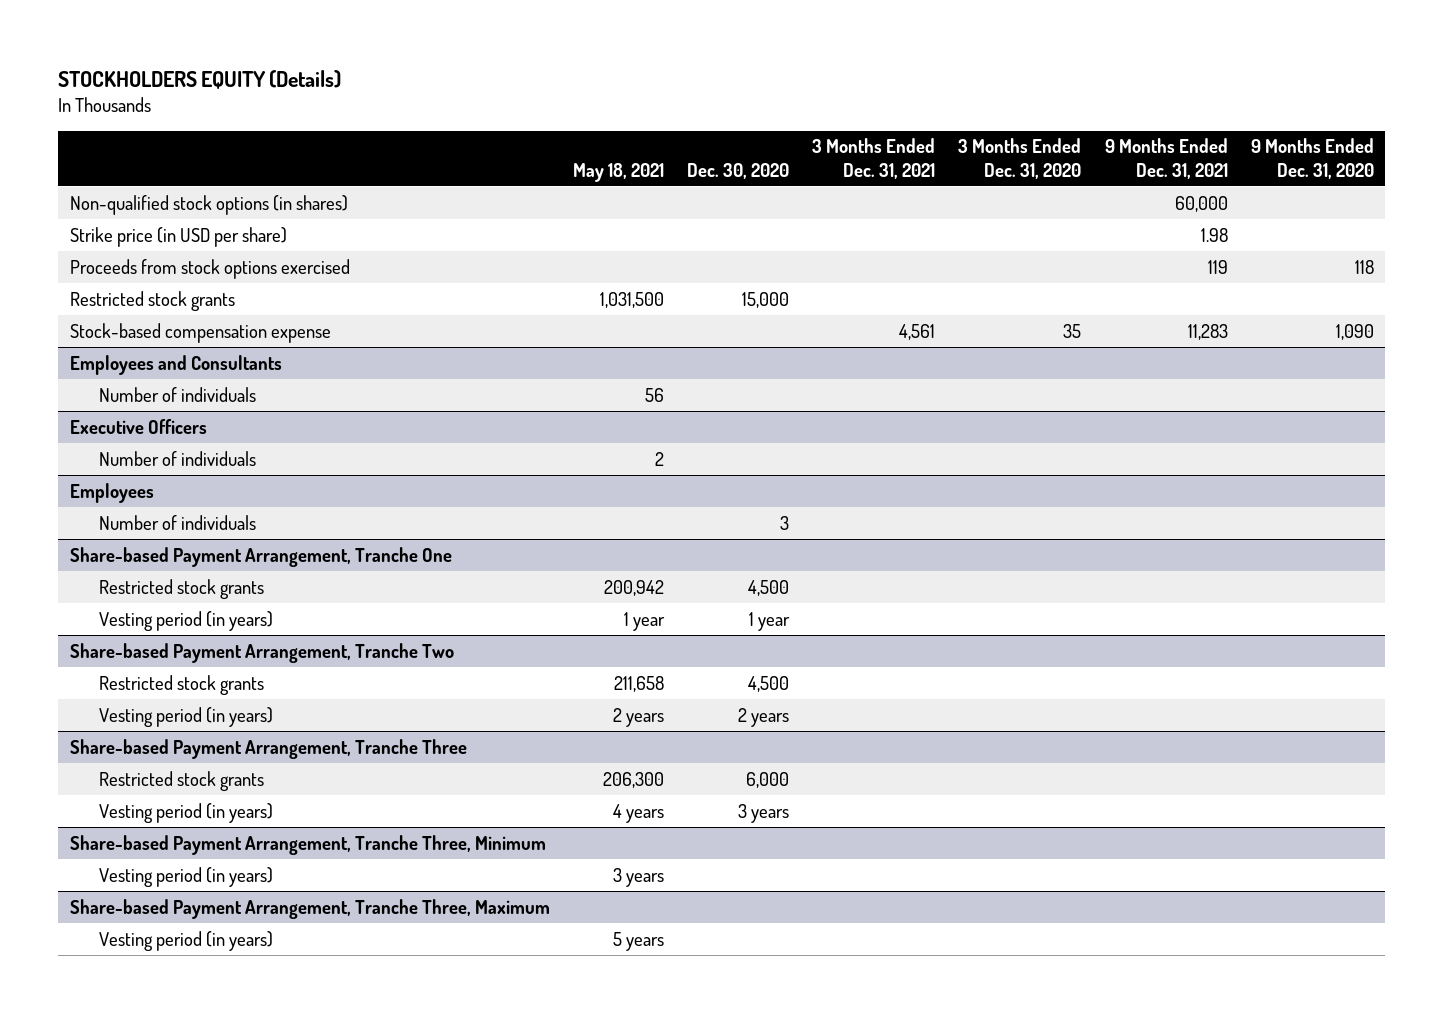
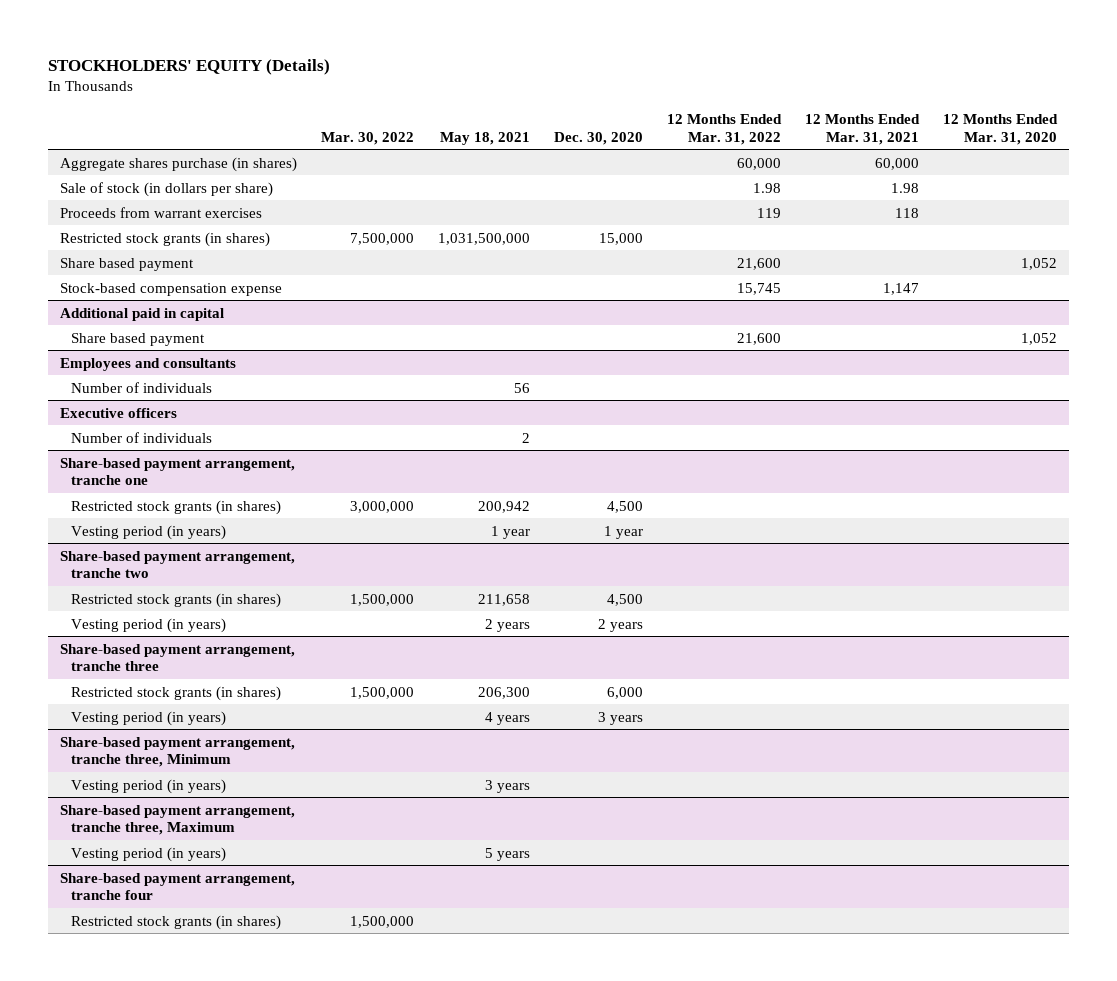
[58,70,342,90] STOCKHOLDERS EQUITY (Details) -> [48,59,331,76] STOCKHOLDERS' EQUITY (Details)
[812,138,936,179] 3 Months Ended Dec. 31, 2021 -> none
[958,138,1082,179] 3 Months Ended Dec. 31, 2020 -> none
[1104,138,1228,179] 9 Months Ended Dec. 31, 2021 -> none
[1250,138,1374,179] 9 Months Ended Dec. 31, 2020 -> none
none -> [321,131,415,145] Mar. 30, 2022
none -> [667,113,783,145] 12 Months Ended Mar. 31, 2022
none -> [805,113,921,145] 12 Months Ended Mar. 31, 2021
none -> [943,113,1059,145] 12 Months Ended Mar. 31, 2020
[69,194,348,215] Non-qualified stock options (in shares) -> none
[69,226,287,247] Strike price (in USD per share) -> none
[69,258,350,279] Proceeds from stock options exercised -> none
none -> [60,156,298,172] Aggregate shares purchase (in shares)
none -> [60,181,274,197] Sale of stock (in dollars per share)
none -> [60,206,263,218] Proceeds from warrant exercises
[69,290,235,311] Restricted stock grants -> [60,231,271,247] Restricted stock grants (in shares)
[599,291,664,308] 1,031,500 -> [438,232,531,245] 1,031,500,000
none -> [60,257,195,271] Share based payment
none -> [60,307,225,321] Additional paid in capital
none -> [71,332,206,346] Share based payment
[69,354,282,375] Employees and Consultants -> [60,357,237,371] Employees and consultants
[69,418,207,434] Executive Officers -> [60,407,178,418] Executive officers
[69,482,154,503] Employees -> none
[98,514,256,530] Number of individuals -> none
[69,546,452,567] Share-based Payment Arrangement, Tranche One -> [60,457,296,486] Share-based payment arrangement, tranche one
[98,578,264,599] Restricted stock grants -> [71,499,282,515] Restricted stock grants (in shares)
[69,642,454,663] Share-based Payment Arrangement, Tranche Two -> [60,550,296,579] Share-based payment arrangement, tranche two
[98,674,264,695] Restricted stock grants -> [71,592,282,608] Restricted stock grants (in shares)
[69,738,467,759] Share-based Payment Arrangement, Tranche Three -> [60,643,296,672] Share-based payment arrangement, tranche three
[98,770,264,791] Restricted stock grants -> [71,685,282,701] Restricted stock grants (in shares)
[69,834,546,855] Share-based Payment Arrangement, Tranche Three, Minimum -> [60,736,296,768] Share-based payment arrangement, tranche three, Minimum
[69,898,550,919] Share-based Payment Arrangement, Tranche Three, Maximum -> [60,804,296,836] Share-based payment arrangement, tranche three, Maximum
none -> [60,872,296,901] Share-based payment arrangement, tranche four
none -> [71,914,282,930] Restricted stock grants (in shares)

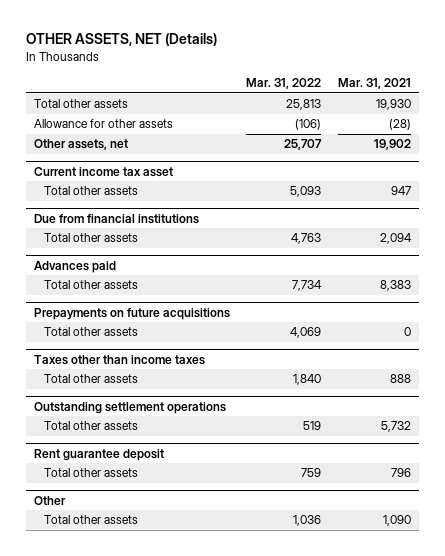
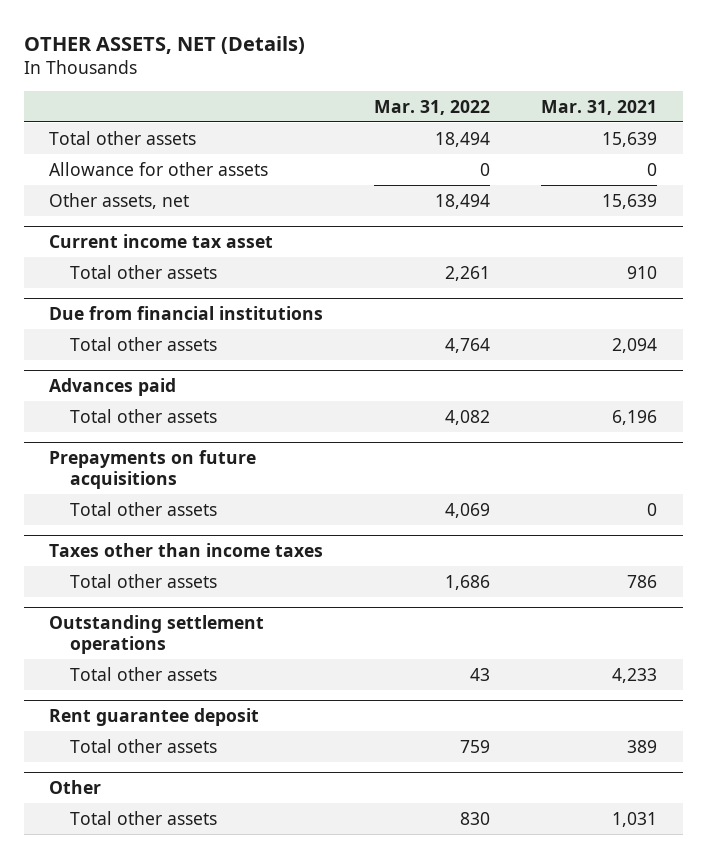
[286,99,322,111] 25,813 -> [435,131,491,147] 18,494
[376,99,412,111] 19,930 -> [602,131,658,147] 15,639
[295,119,322,131] (106) -> [480,162,491,176] 0
[389,119,412,131] (28) -> [647,162,658,176] 0
[284,139,323,151] 25,707 -> [435,193,491,209] 18,494
[374,139,412,151] 19,902 -> [602,193,658,209] 15,639
[290,186,322,198] 5,093 -> [445,265,491,281] 2,261
[391,186,412,196] 947 -> [627,265,658,279] 910
[291,233,322,245] 4,763 -> [445,337,491,353] 4,764
[292,280,323,292] 7,734 -> [445,409,491,425] 4,082
[380,280,412,292] 8,383 -> [612,409,658,425] 6,196
[293,374,322,386] 1,840 -> [445,574,491,590] 1,686
[390,374,412,384] 888 -> [627,574,658,588] 786
[303,421,322,431] 519 -> [470,667,491,681] 43
[381,421,412,433] 5,732 -> [612,667,658,683] 4,233
[391,468,412,478] 796 -> [627,739,658,753] 389
[293,515,322,527] 1,036 -> [460,811,491,825] 830
[383,515,412,527] 1,090 -> [612,811,658,827] 1,031

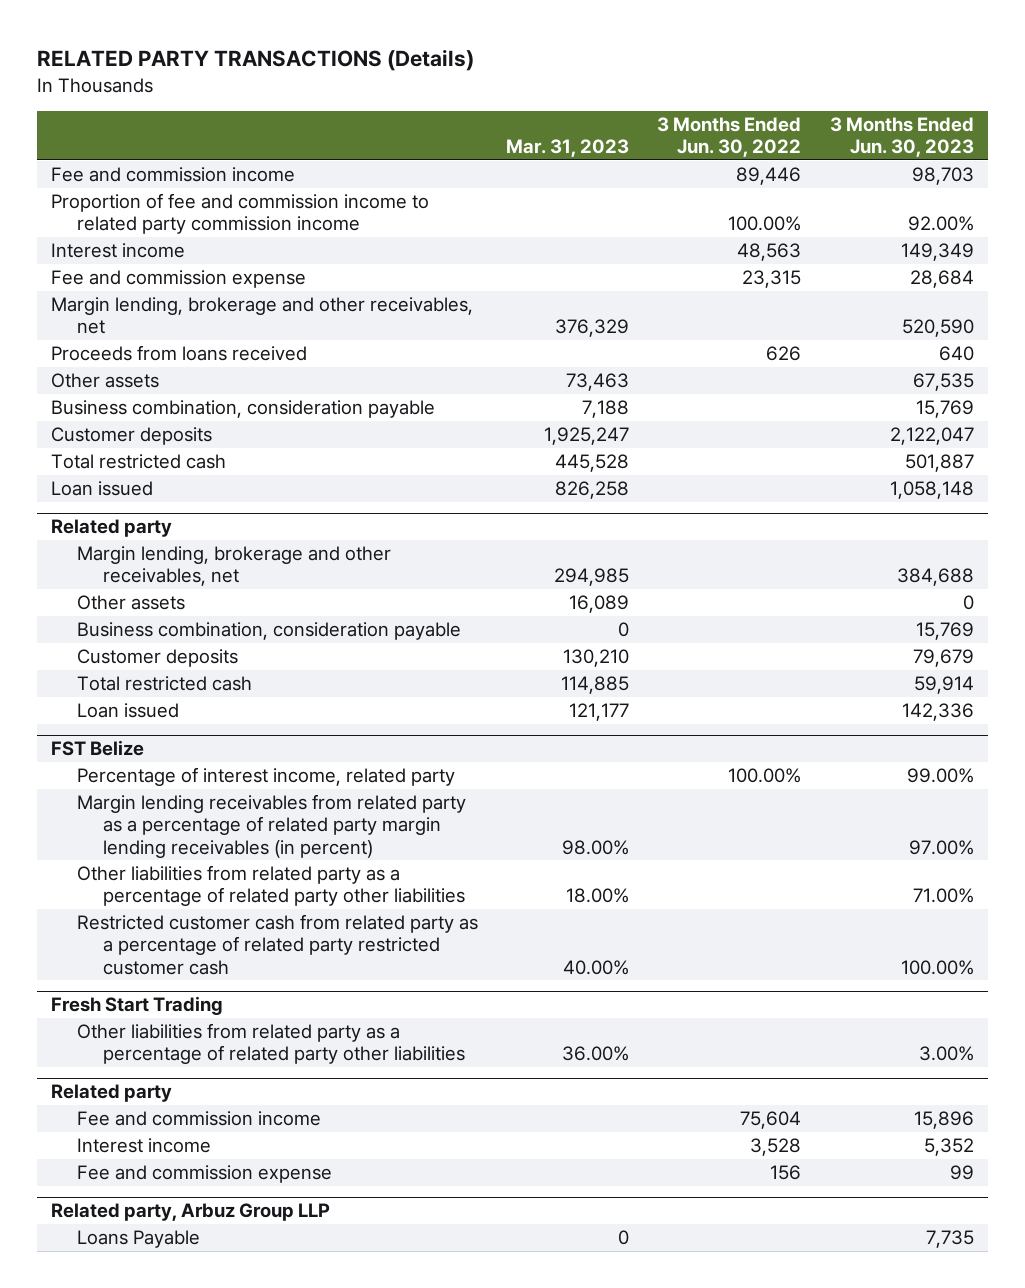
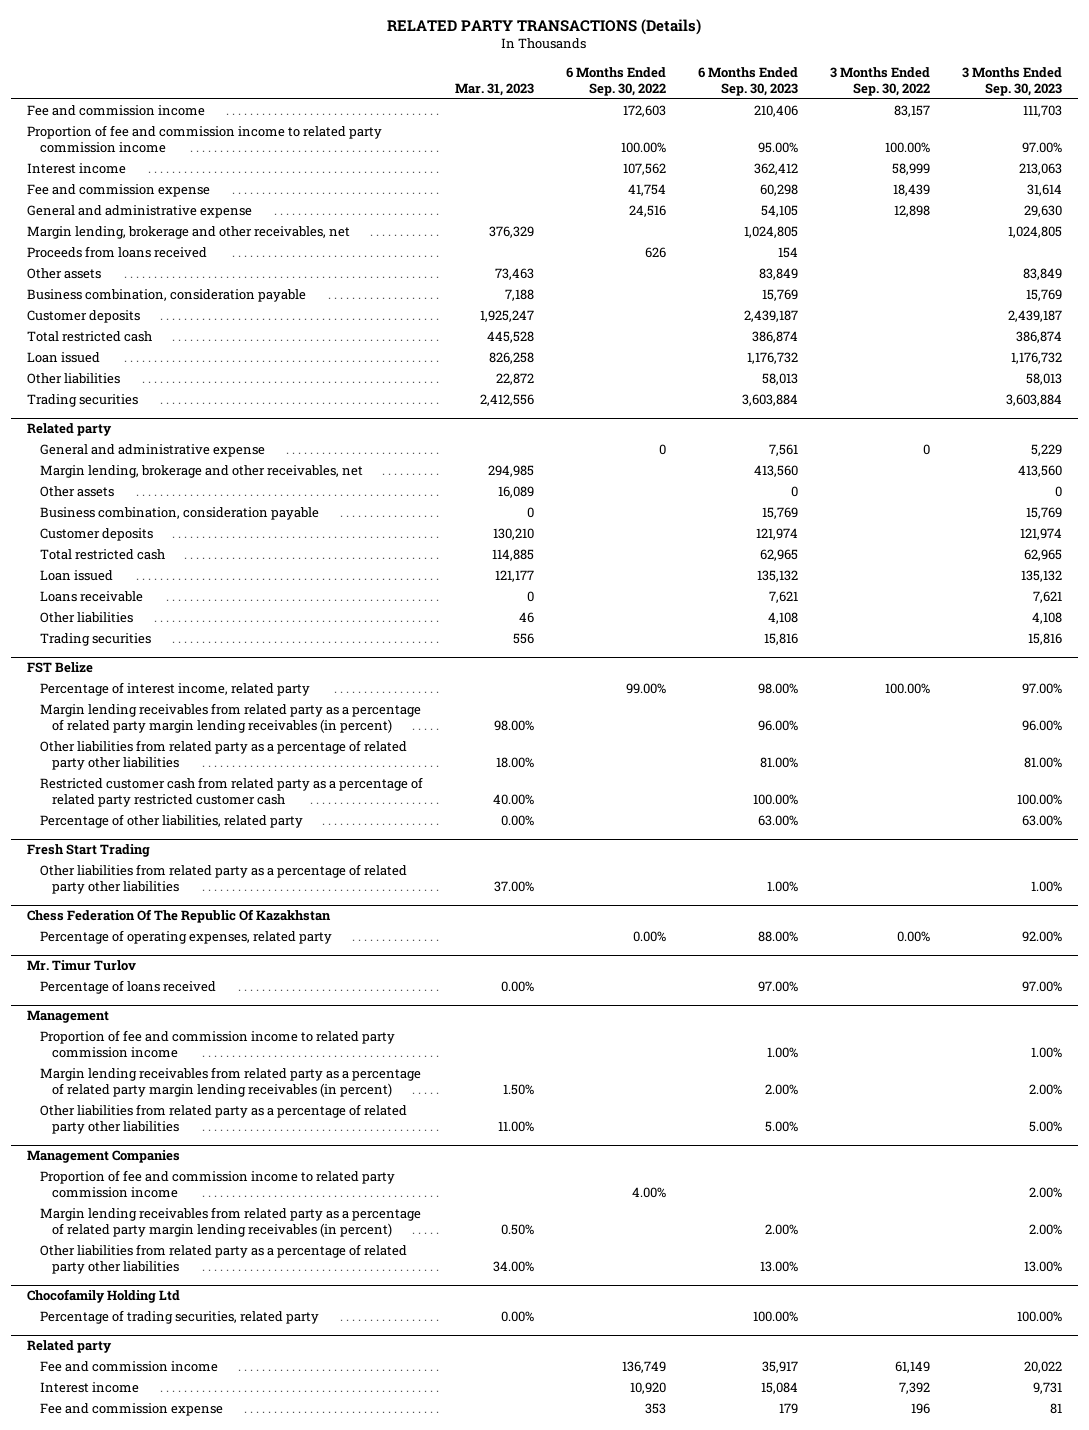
[657,116,802,158] 3 Months Ended Jun. 30, 2022 -> none
[829,116,974,158] 3 Months Ended Jun. 30, 2023 -> none
none -> [565,66,666,96] 6 Months Ended Sep. 30, 2022
none -> [697,66,798,96] 6 Months Ended Sep. 30, 2023
none -> [829,66,930,96] 3 Months Ended Sep. 30, 2022
none -> [961,66,1062,96] 3 Months Ended Sep. 30, 2023
none -> [27,205,253,219] General and administrative expense
none -> [27,373,121,385] Other liabilities
none -> [27,394,139,408] Trading securities
none -> [39,444,265,458] General and administrative expense
none -> [39,591,143,603] Loans receivable
none -> [39,612,133,624] Other liabilities
none -> [39,633,151,647] Trading securities
none -> [39,814,303,829] Percentage of other liabilities, related party
[562,1046,630,1062] 36.00% -> [493,881,534,893] 37.00%
none -> [27,909,332,924] Chess Federation Of The Republic Of Kazakhstan
none -> [39,930,332,945] Percentage of operating expenses, related party
none -> [27,960,137,972] Mr. Timur Turlov
none -> [39,980,216,995] Percentage of loans received
none -> [27,1010,110,1024] Management
none -> [39,1030,395,1059] Proportion of fee and commission income to related party commission income
none -> [39,1067,421,1098] Margin lending receivables from related party as a percentage of related party margin lending receivables (in percent)
none -> [39,1104,407,1135] Other liabilities from related party as a percentage of related party other liabilities
none -> [27,1150,181,1164] Management Companies
none -> [39,1170,395,1199] Proportion of fee and commission income to related party commission income
none -> [39,1207,421,1238] Margin lending receivables from related party as a percentage of related party margin lending receivables (in percent)
none -> [39,1244,407,1275] Other liabilities from related party as a percentage of related party other liabilities
none -> [27,1289,181,1304] Chocofamily Holding Ltd
none -> [39,1310,319,1325] Percentage of trading securities, related party
[51,1203,331,1222] Related party, Arbuz Group LLP -> none
[76,1230,200,1249] Loans Payable -> none

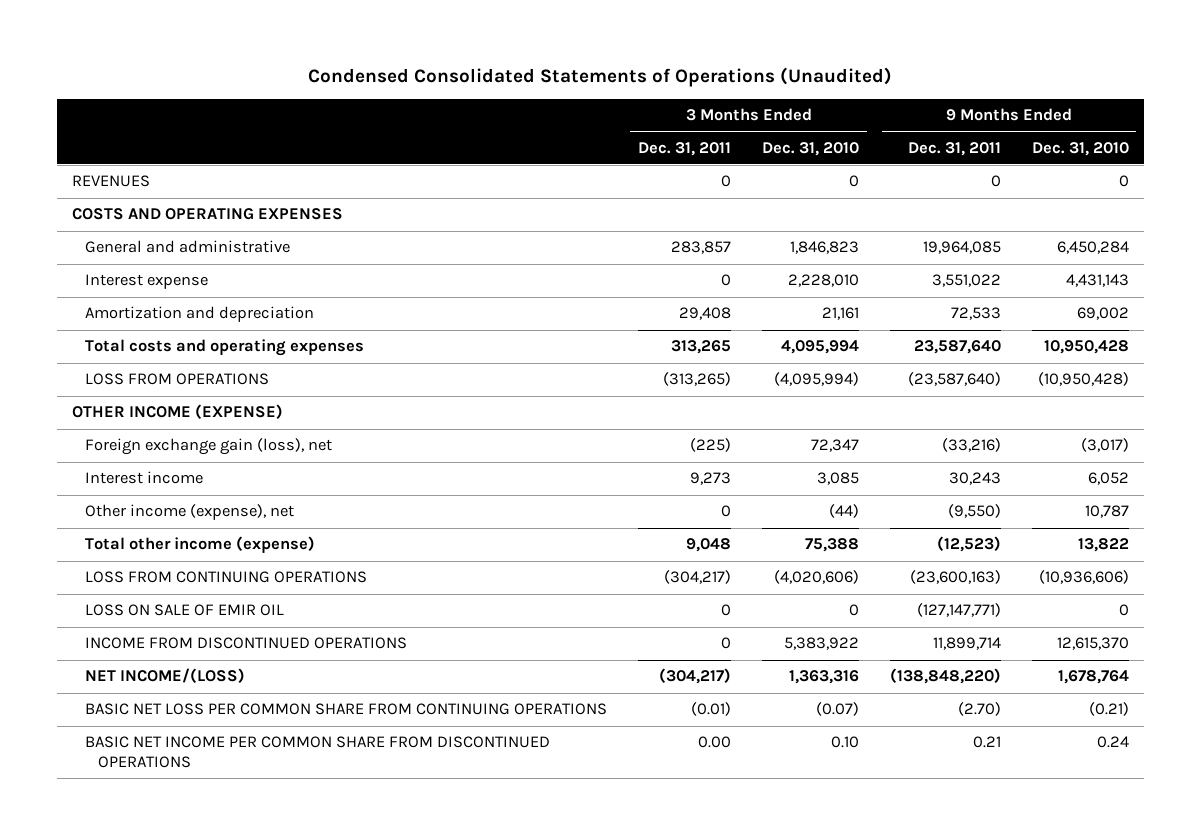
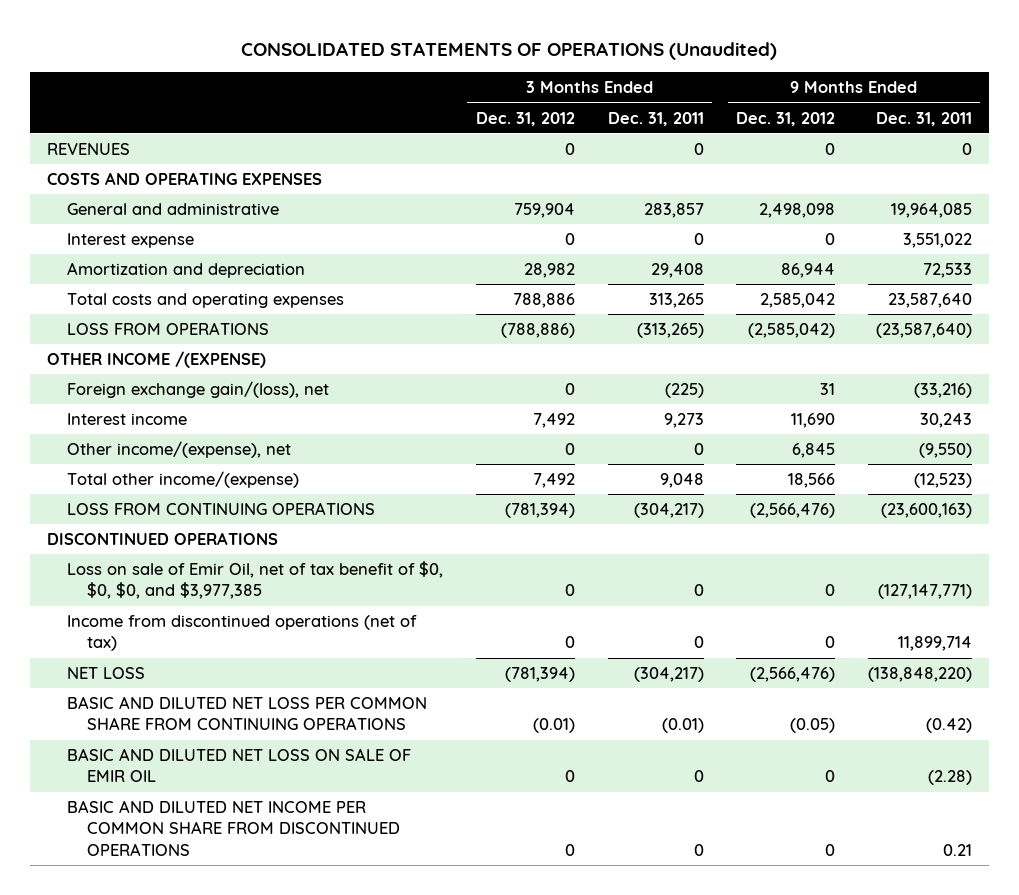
[308,67,893,88] Condensed Consolidated Statements of Operations (Unaudited) -> [241,41,778,60] CONSOLIDATED STATEMENTS OF OPERATIONS (Unaudited)
[761,141,859,156] Dec. 31, 2010 -> none
[1031,141,1129,156] Dec. 31, 2010 -> none
none -> [475,111,575,126] Dec. 31, 2012
none -> [736,111,836,126] Dec. 31, 2012
[72,404,284,420] OTHER INCOME (EXPENSE) -> [46,351,266,369] OTHER INCOME /(EXPENSE)
[85,438,333,456] Foreign exchange gain (loss), net -> [66,381,329,399] Foreign exchange gain/(loss), net
[85,504,295,521] Other income (expense), net -> [66,441,291,459] Other income/(expense), net
[85,536,316,554] Total other income (expense) -> [66,471,299,489] Total other income/(expense)
none -> [46,532,278,546] DISCONTINUED OPERATIONS
[85,604,285,617] LOSS ON SALE OF EMIR OIL -> [66,561,443,600] Loss on sale of Emir Oil, net of tax benefit of $0, $0, $0, and $3,977,385
[85,637,408,650] INCOME FROM DISCONTINUED OPERATIONS -> [66,615,417,652] Income from discontinued operations (net of tax)
[85,668,246,684] NET INCOME/(LOSS) -> [66,667,145,680] NET LOSS
[85,703,608,716] BASIC NET LOSS PER COMMON SHARE FROM CONTINUING OPERATIONS -> [66,696,427,731] BASIC AND DILUTED NET LOSS PER COMMON SHARE FROM CONTINUING OPERATIONS
[957,702,1001,717] (2.70) -> [926,718,973,734] (0.42)
none -> [66,748,411,783] BASIC AND DILUTED NET LOSS ON SALE OF EMIR OIL
[85,736,551,769] BASIC NET INCOME PER COMMON SHARE FROM DISCONTINUED OPERATIONS -> [66,800,400,856] BASIC AND DILUTED NET INCOME PER COMMON SHARE FROM DISCONTINUED OPERATIONS
[698,736,732,749] 0.00 -> [693,843,704,856] 0

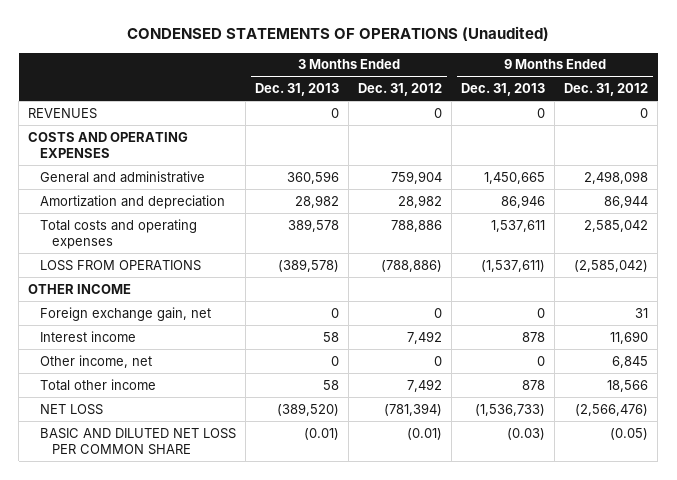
[241,41,778,60] CONSOLIDATED STATEMENTS OF OPERATIONS (Unaudited) -> [127,26,550,42] CONDENSED STATEMENTS OF OPERATIONS (Unaudited)
[607,111,704,126] Dec. 31, 2011 -> none
[876,111,973,126] Dec. 31, 2011 -> none
none -> [255,83,340,97] Dec. 31, 2013
none -> [461,83,546,97] Dec. 31, 2013
[66,233,194,249] Interest expense -> none
[46,351,266,369] OTHER INCOME /(EXPENSE) -> [28,283,132,294] OTHER INCOME
[66,381,329,399] Foreign exchange gain/(loss), net -> [40,306,212,321] Foreign exchange gain, net
[66,502,375,516] LOSS FROM CONTINUING OPERATIONS -> none
[46,532,278,546] DISCONTINUED OPERATIONS -> none
[66,561,443,600] Loss on sale of Emir Oil, net of tax benefit of $0, $0, $0, and $3,977,385 -> none
[66,615,417,652] Income from discontinued operations (net of tax) -> none
[66,441,291,459] Other income/(expense), net -> [40,354,153,368] Other income, net
[66,471,299,489] Total other income/(expense) -> [40,378,157,391] Total other income
[66,748,411,783] BASIC AND DILUTED NET LOSS ON SALE OF EMIR OIL -> none
[66,800,400,856] BASIC AND DILUTED NET INCOME PER COMMON SHARE FROM DISCONTINUED OPERATIONS -> none
[66,696,427,731] BASIC AND DILUTED NET LOSS PER COMMON SHARE FROM CONTINUING OPERATIONS -> [40,427,237,456] BASIC AND DILUTED NET LOSS PER COMMON SHARE

